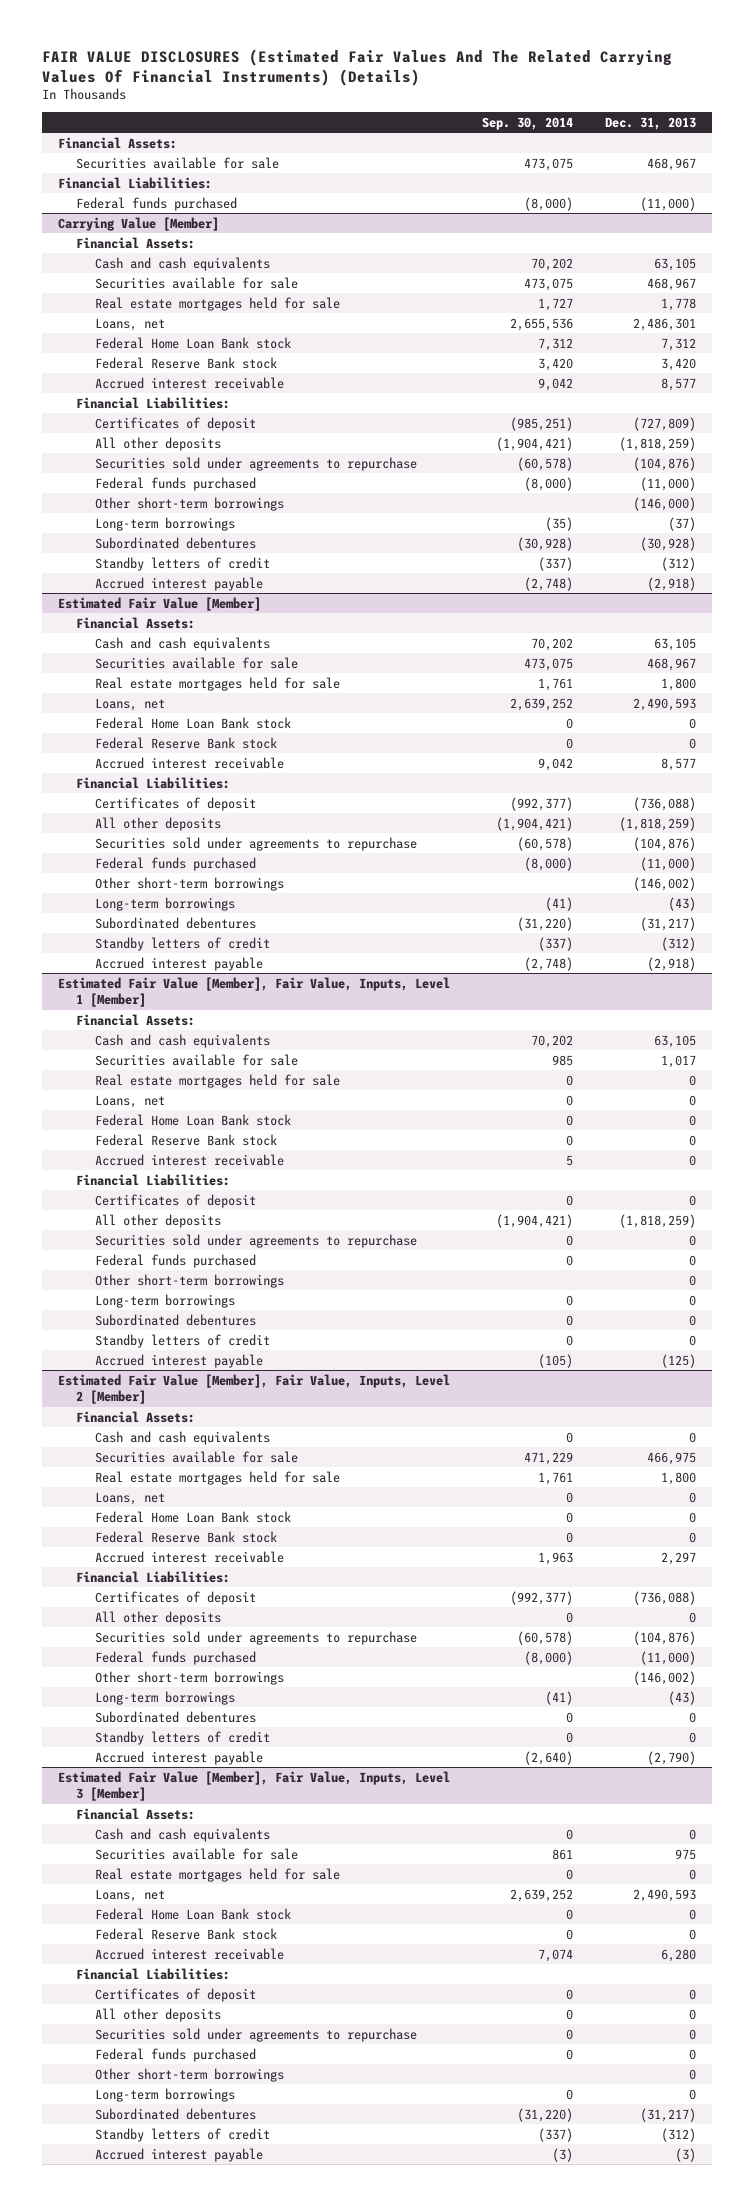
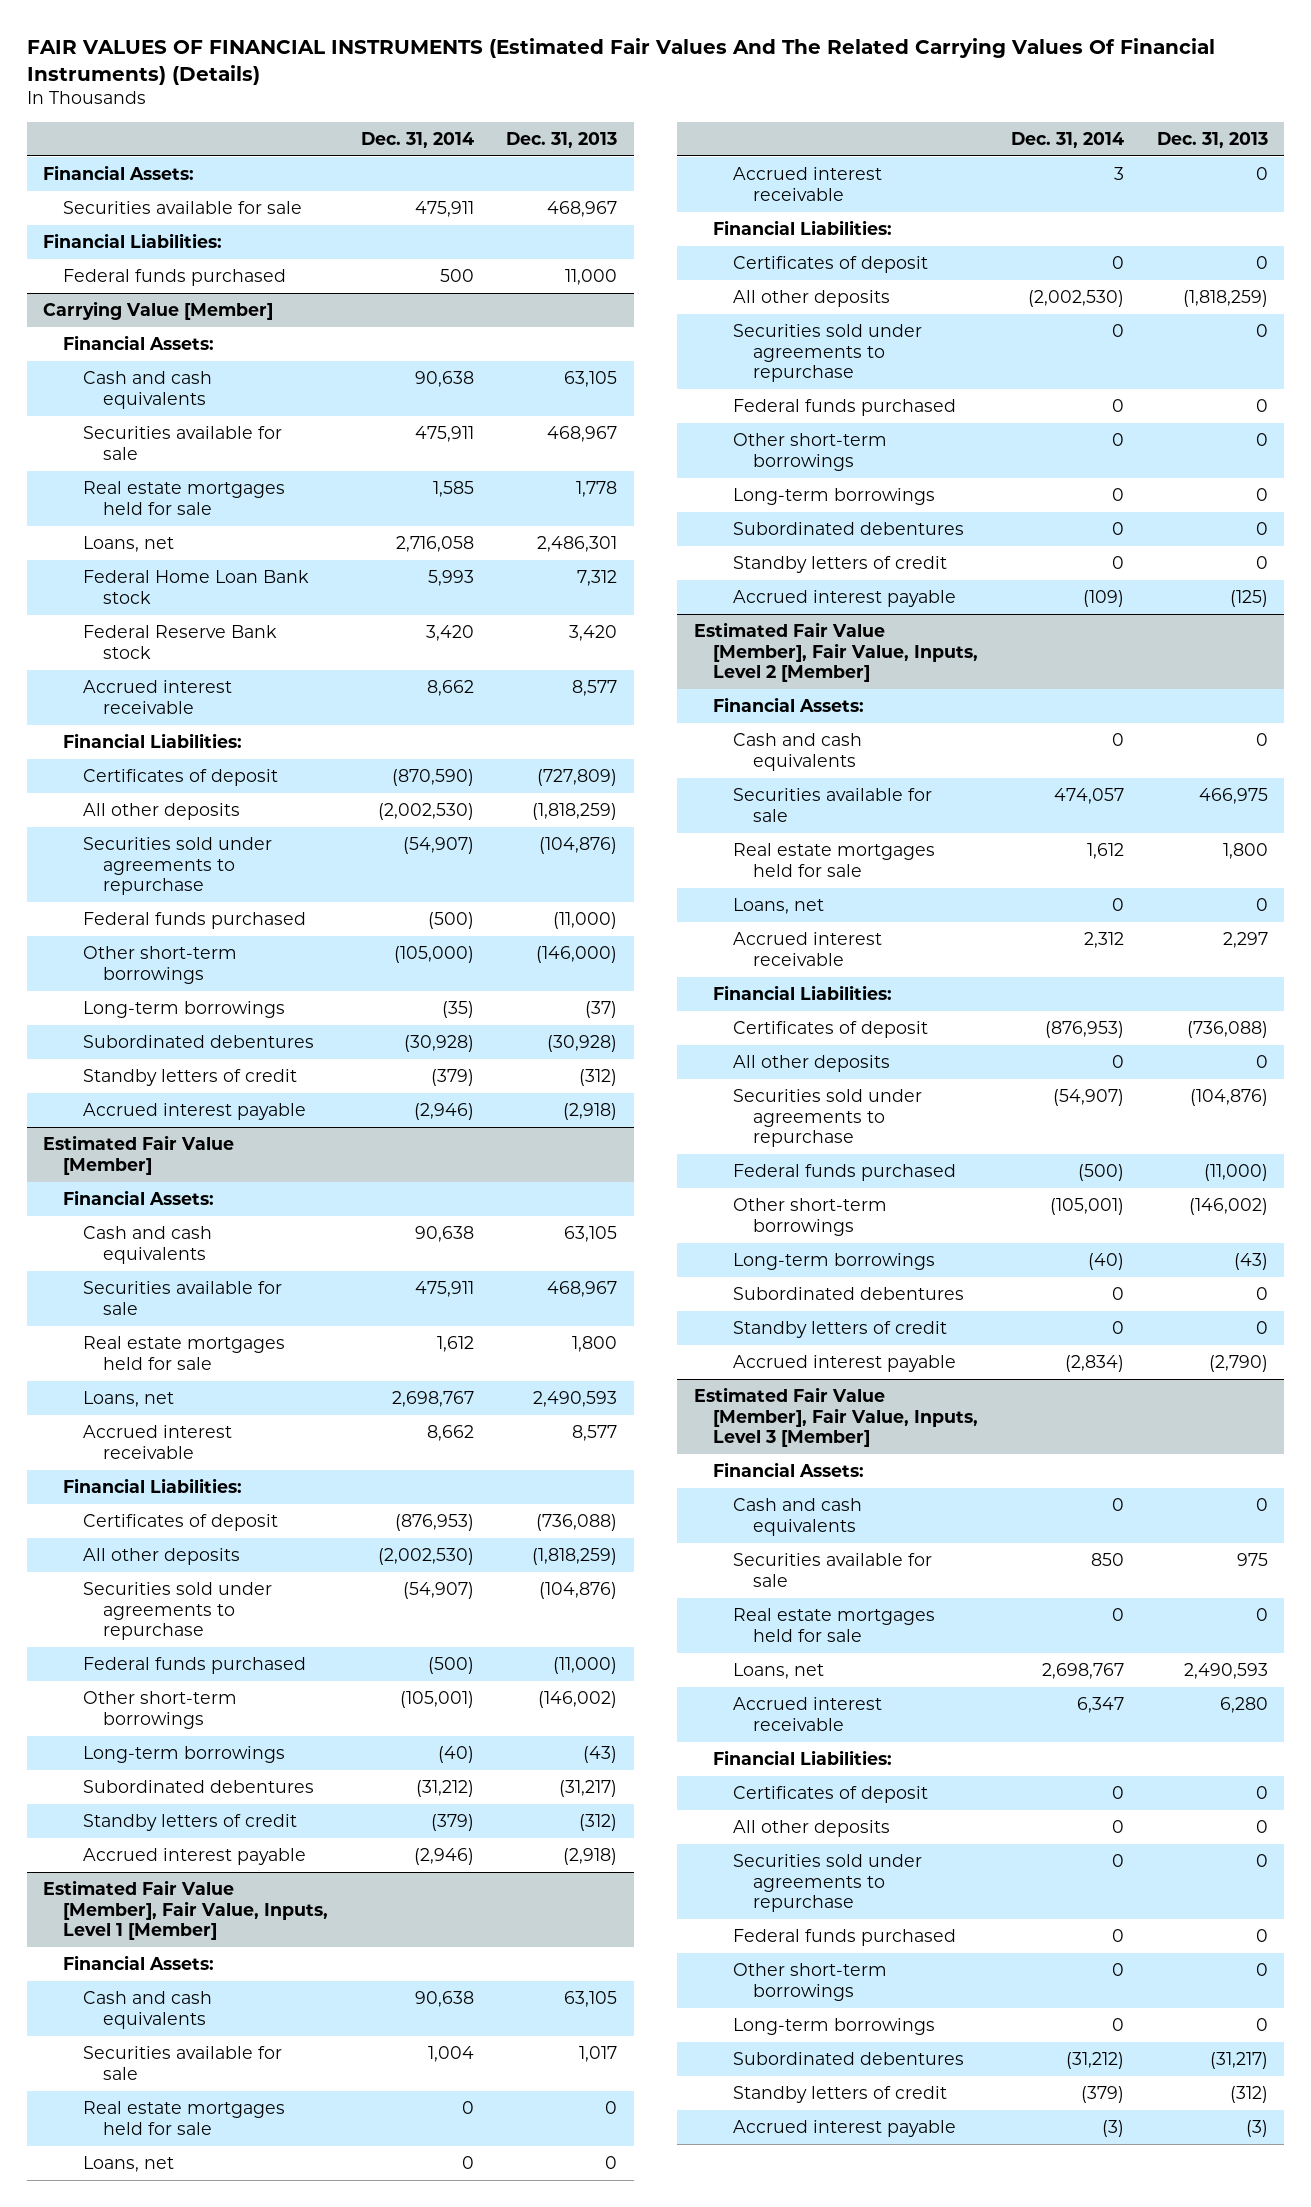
[41,48,672,86] FAIR VALUE DISCLOSURES (Estimated Fair Values And The Related Carrying Values Of Financial Instruments) (Details) -> [26,37,1215,85] FAIR VALUES OF FINANCIAL INSTRUMENTS (Estimated Fair Values And The Related Carrying Values Of Financial Instruments) (Details)
[481,116,573,130] Sep. 30, 2014 -> none
none -> [360,131,474,148] Dec. 31, 2014
[639,196,696,211] (11,000) -> [565,269,618,286] 11,000
[95,716,292,729] Federal Home Loan Bank stock -> none
[95,736,278,749] Federal Reserve Bank stock -> none
[95,1113,292,1126] Federal Home Loan Bank stock -> none
[95,1133,278,1146] Federal Reserve Bank stock -> none
[95,1510,292,1523] Federal Home Loan Bank stock -> none
[95,1530,278,1543] Federal Reserve Bank stock -> none
[95,1907,292,1920] Federal Home Loan Bank stock -> none
[95,1927,278,1940] Federal Reserve Bank stock -> none

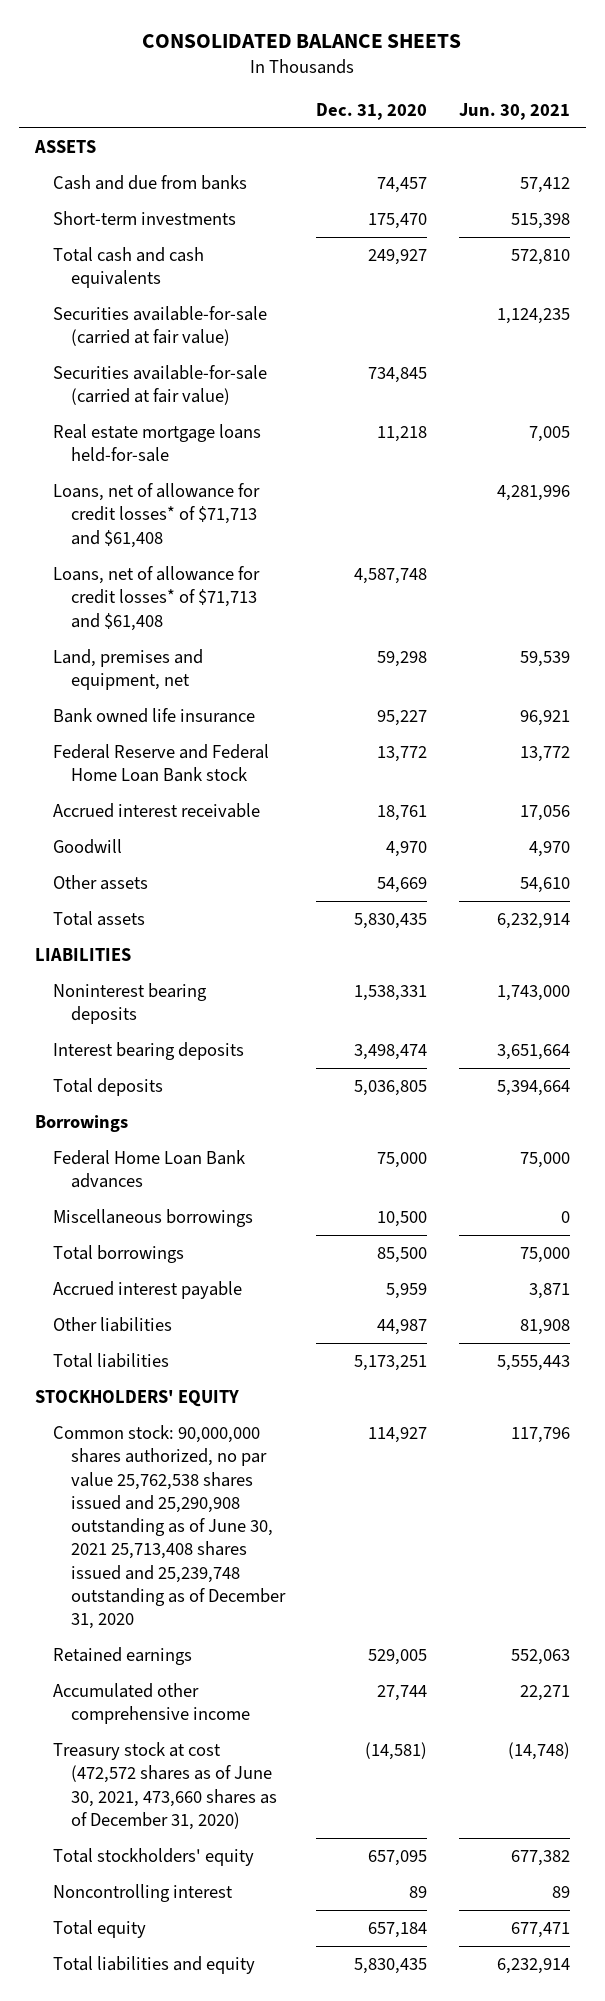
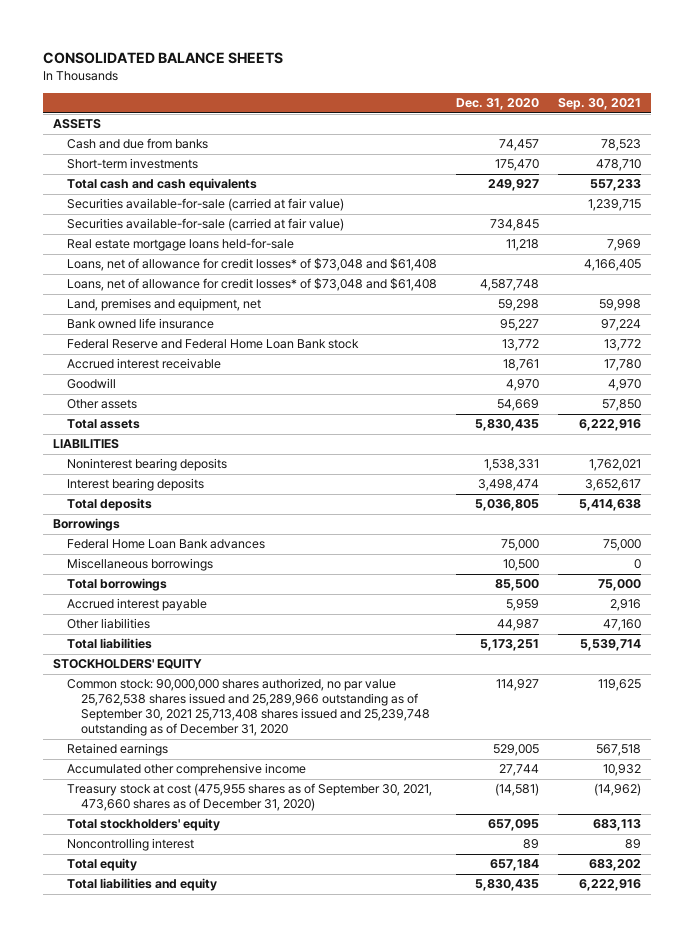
[458,102,570,120] Jun. 30, 2021 -> none
none -> [558,98,642,111] Sep. 30, 2021
[52,483,260,548] Loans, net of allowance for credit losses* of $71,713 and $61,408 -> [67,258,438,272] Loans, net of allowance for credit losses* of $73,048 and $61,408
[52,566,260,631] Loans, net of allowance for credit losses* of $71,713 and $61,408 -> [67,278,438,292] Loans, net of allowance for credit losses* of $73,048 and $61,408
[52,1425,286,1630] Common stock: 90,000,000 shares authorized, no par value 25,762,538 shares issued and 25,290,908 outstanding as of June 30, 2021 25,713,408 shares issued and 25,239,748 outstanding as of December 31, 2020 -> [67,678,431,737] Common stock: 90,000,000 shares authorized, no par value 25,762,538 shares issued and 25,289,966 outstanding as of September 30, 2021 25,713,408 shares issued and 25,239,748 outstanding as of December 31, 2020
[52,1742,277,1830] Treasury stock at cost (472,572 shares as of June 30, 2021, 473,660 shares as of December 31, 2020) -> [67,783,433,812] Treasury stock at cost (475,955 shares as of September 30, 2021, 473,660 shares as of December 31, 2020)

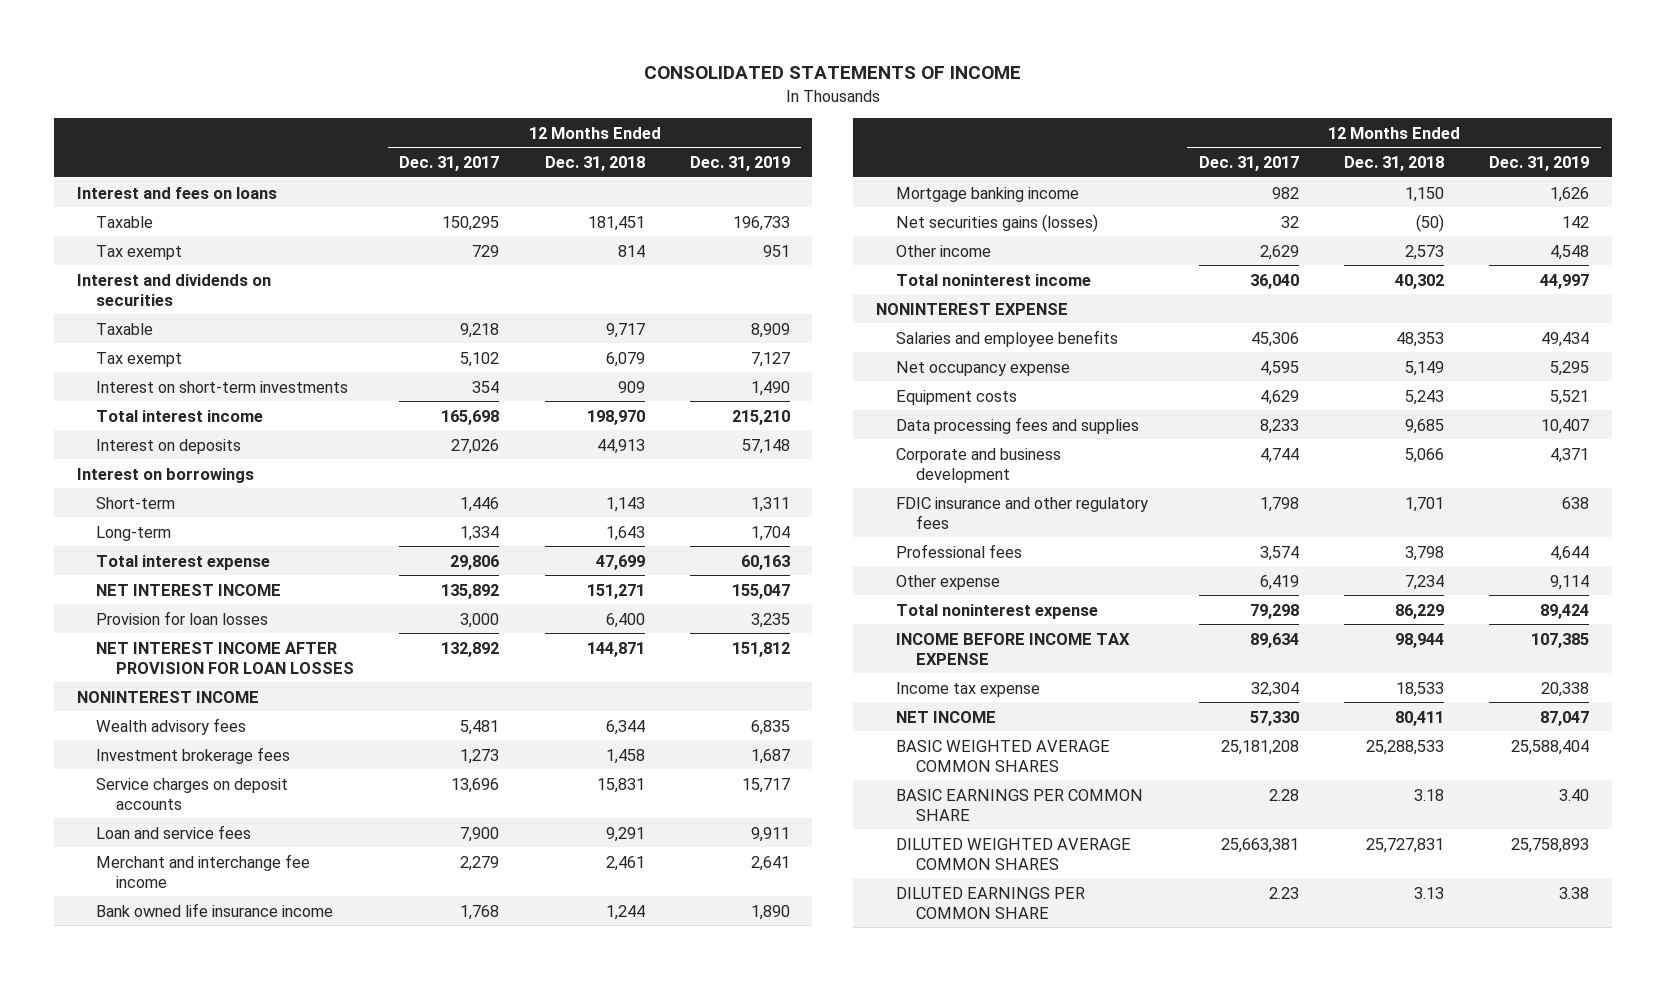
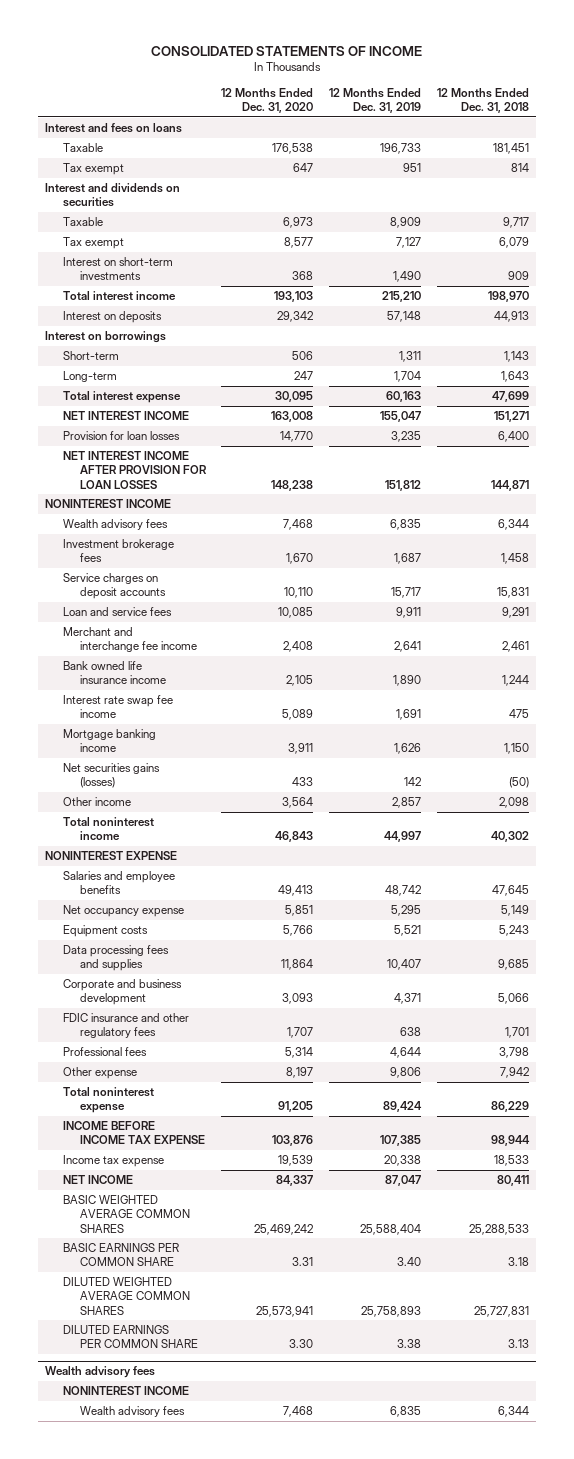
[399,155,500,171] Dec. 31, 2017 -> none
none -> [221,88,314,114] 12 Months Ended Dec. 31, 2020
none -> [62,695,173,719] Interest rate swap fee income
[1404,244,1444,260] 2,573 -> [498,797,529,809] 2,098
[1550,244,1590,260] 4,548 -> [392,797,422,809] 2,857
[1395,331,1444,347] 48,353 -> [491,885,529,897] 47,645
[1541,331,1590,347] 49,434 -> [385,885,422,897] 48,742
[1404,574,1444,590] 7,234 -> [499,1067,529,1079] 7,942
[1550,574,1590,590] 9,114 -> [390,1067,422,1079] 9,806
none -> [45,1366,156,1379] Wealth advisory fees
none -> [62,1386,189,1396] NONINTEREST INCOME
none -> [79,1406,185,1418] Wealth advisory fees

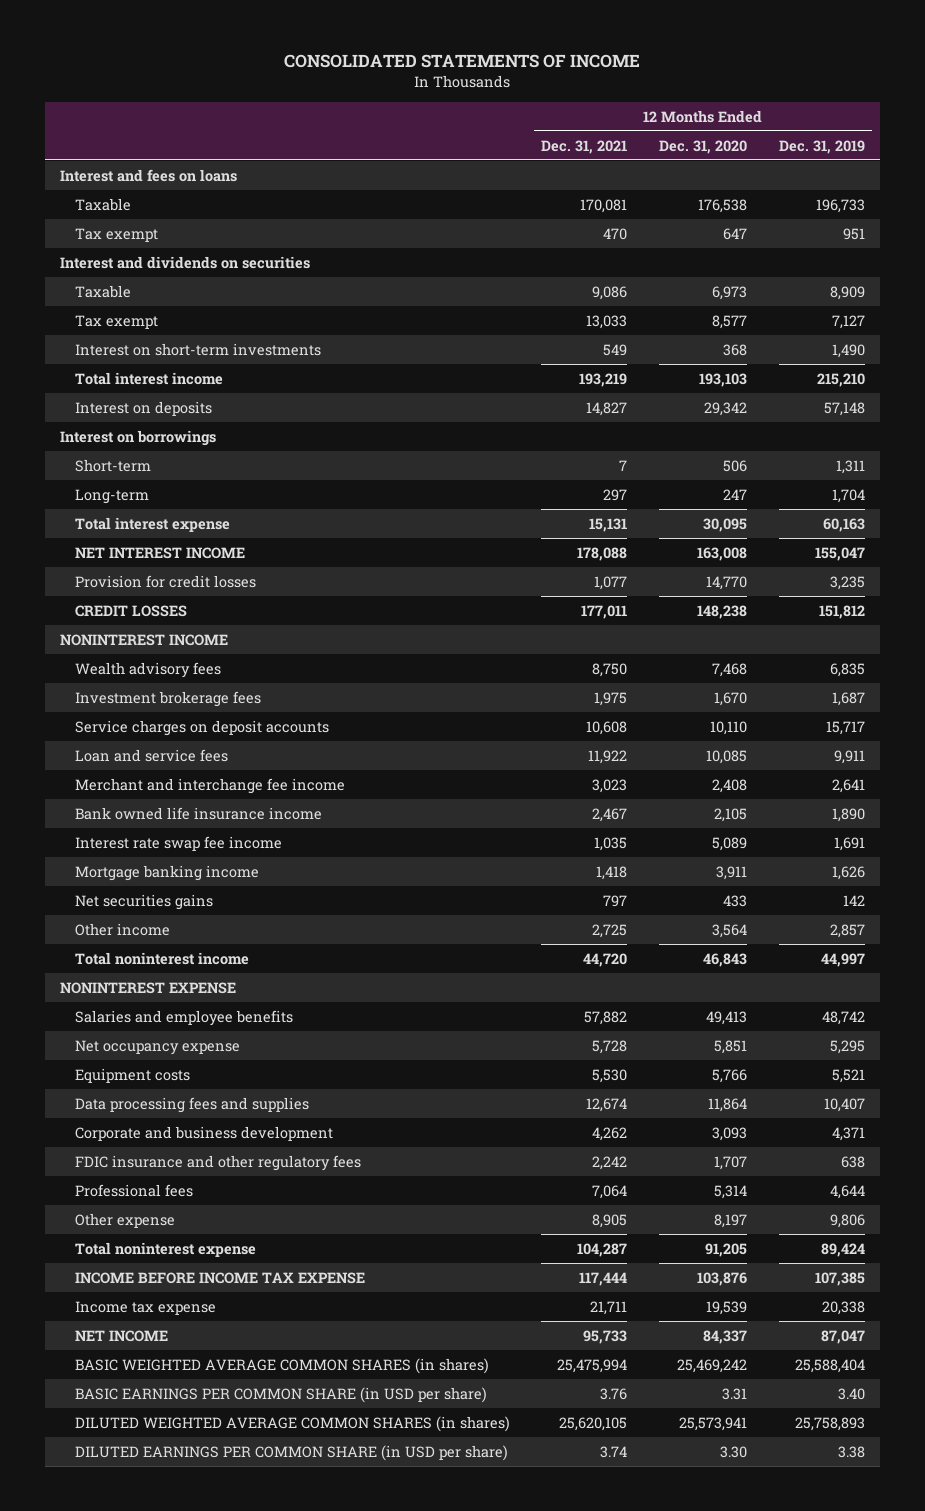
[436,88,529,114] 12 Months Ended Dec. 31, 2018 -> none
none -> [541,139,628,154] Dec. 31, 2021
[62,431,180,441] Provision for loan losses -> [74,574,256,588] Provision for credit losses
[62,451,207,489] NET INTEREST INCOME AFTER PROVISION FOR LOAN LOSSES -> [74,604,187,617] CREDIT LOSSES
[62,763,160,789] Net securities gains (losses) -> [74,893,213,910] Net securities gains
[45,1366,156,1379] Wealth advisory fees -> none
[62,1386,189,1396] NONINTEREST INCOME -> none
[79,1406,185,1418] Wealth advisory fees -> none
[62,1195,190,1233] BASIC WEIGHTED AVERAGE COMMON SHARES -> [74,1357,489,1374] BASIC WEIGHTED AVERAGE COMMON SHARES (in shares)
[62,1243,179,1267] BASIC EARNINGS PER COMMON SHARE -> [74,1386,487,1403] BASIC EARNINGS PER COMMON SHARE (in USD per share)
[62,1277,190,1315] DILUTED WEIGHTED AVERAGE COMMON SHARES -> [74,1415,510,1432] DILUTED WEIGHTED AVERAGE COMMON SHARES (in shares)
[62,1325,198,1349] DILUTED EARNINGS PER COMMON SHARE -> [74,1444,508,1461] DILUTED EARNINGS PER COMMON SHARE (in USD per share)

